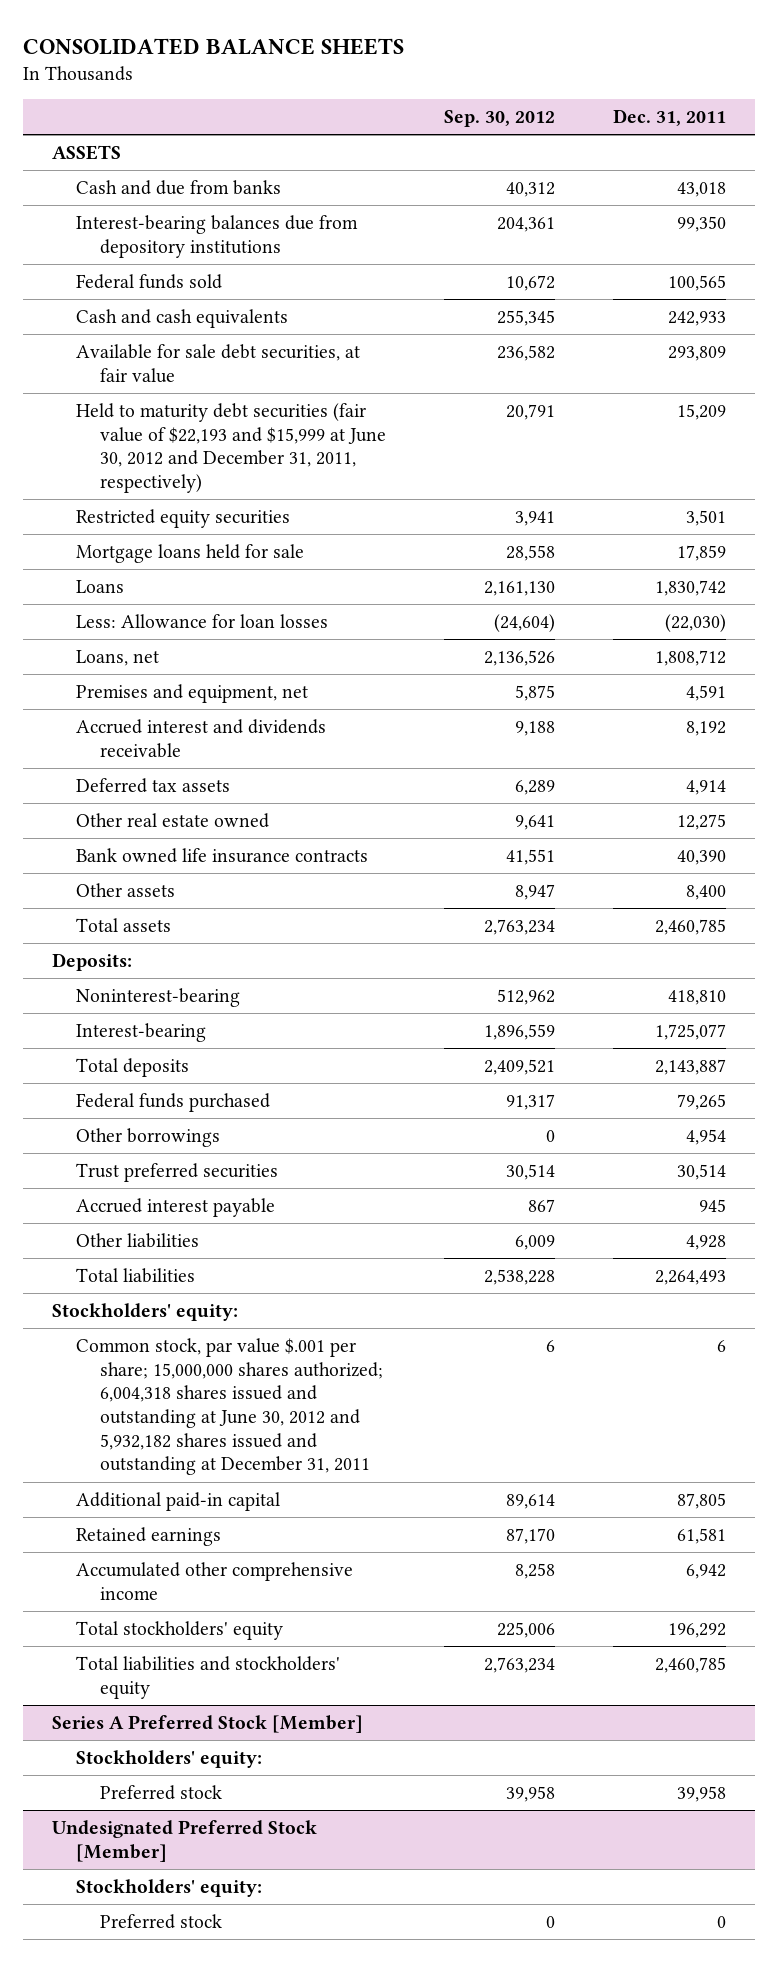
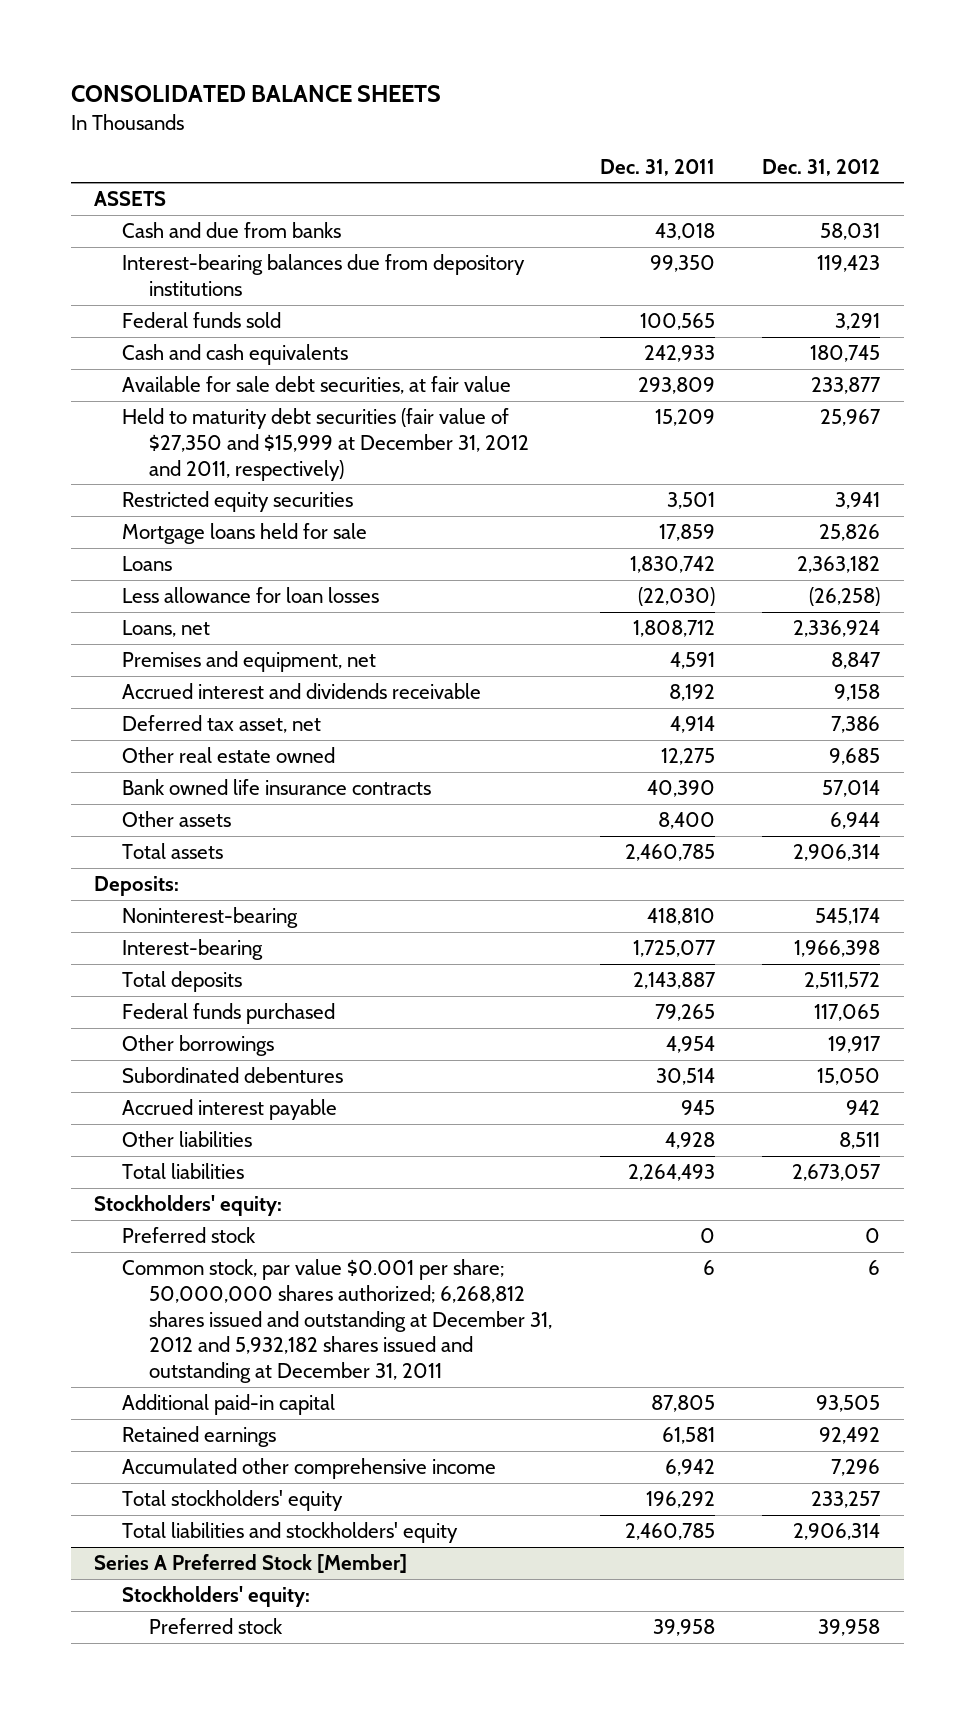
[443,110,555,128] Sep. 30, 2012 -> none
none -> [762,158,881,176] Dec. 31, 2012
[76,402,386,493] Held to maturity debt securities (fair value of $22,193 and $15,999 at June 30, 2012 and December 31, 2011, respectively) -> [121,408,529,481] Held to maturity debt securities (fair value of $27,350 and $15,999 at December 31, 2012 and 2011, respectively)
[76,613,329,628] Less: Allowance for loan losses -> [121,587,379,604] Less allowance for loan losses
[76,777,231,793] Deferred tax assets -> [121,715,321,734] Deferred tax asset, net
[76,1162,279,1182] Trust preferred securities -> [121,1067,343,1084] Subordinated debentures
none -> [121,1227,256,1244] Preferred stock
[76,1337,383,1476] Common stock, par value $.001 per share; 15,000,000 shares authorized; 6,004,318 shares issued and outstanding at June 30, 2012 and 5,932,182 shares issued and outstanding at December 31, 2011 -> [121,1259,552,1384] Common stock, par value $0.001 per share; 50,000,000 shares authorized; 6,268,812 shares issued and outstanding at December 31, 2012 and 5,932,182 shares issued and outstanding at December 31, 2011
[52,1819,318,1862] Undesignated Preferred Stock [Member] -> none
[76,1878,263,1897] Stockholders' equity: -> none
[99,1913,222,1929] Preferred stock -> none

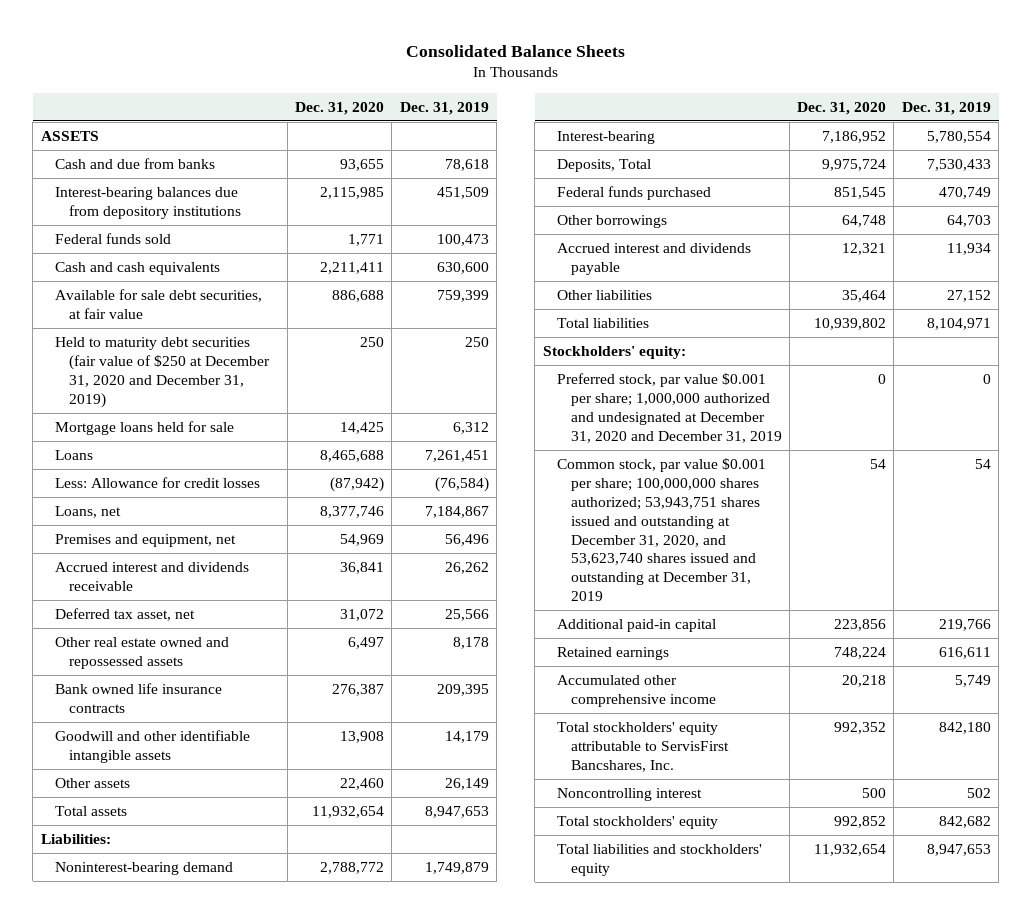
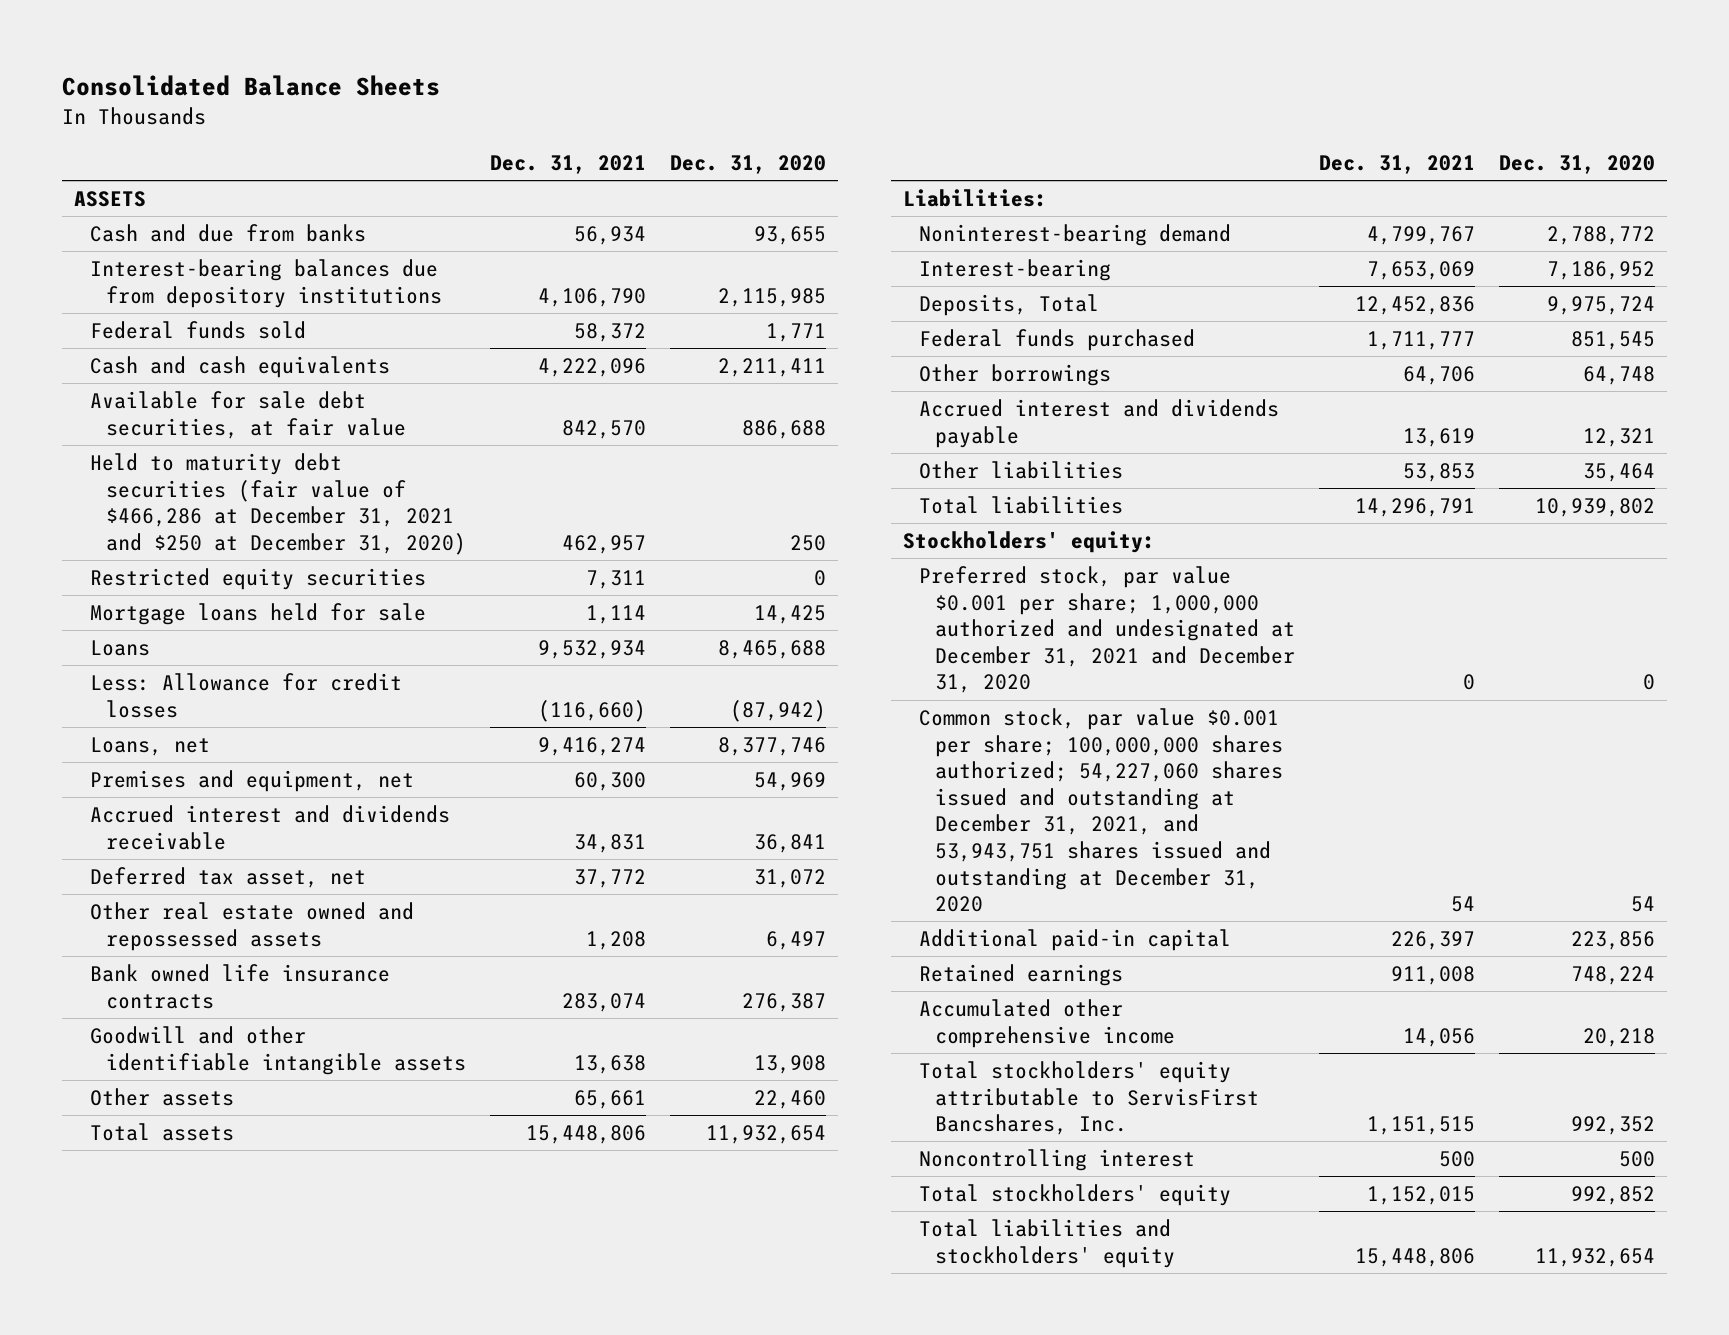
[399,101,489,115] Dec. 31, 2019 -> none
none -> [490,155,647,175] Dec. 31, 2021
[54,337,270,408] Held to maturity debt securities (fair value of $250 at December 31, 2020 and December 31, 2019) -> [90,452,467,555] Held to maturity debt securities (fair value of $466,286 at December 31, 2021 and $250 at December 31, 2020)
none -> [90,567,427,590] Restricted equity securities
[556,373,782,443] Preferred stock, par value $0.001 per share; 1,000,000 authorized and undesignated at December 31, 2020 and December 31, 2019 -> [919,565,1296,694] Preferred stock, par value $0.001 per share; 1,000,000 authorized and undesignated at December 31, 2021 and December 31, 2020
[556,458,766,602] Common stock, par value $0.001 per share; 100,000,000 shares authorized; 53,943,751 shares issued and outstanding at December 31, 2020, and 53,623,740 shares issued and outstanding at December 31, 2019 -> [919,707,1284,913] Common stock, par value $0.001 per share; 100,000,000 shares authorized; 54,227,060 shares issued and outstanding at December 31, 2021, and 53,943,751 shares issued and outstanding at December 31, 2020

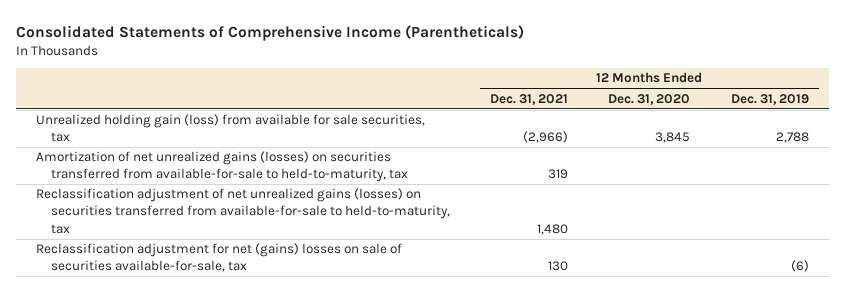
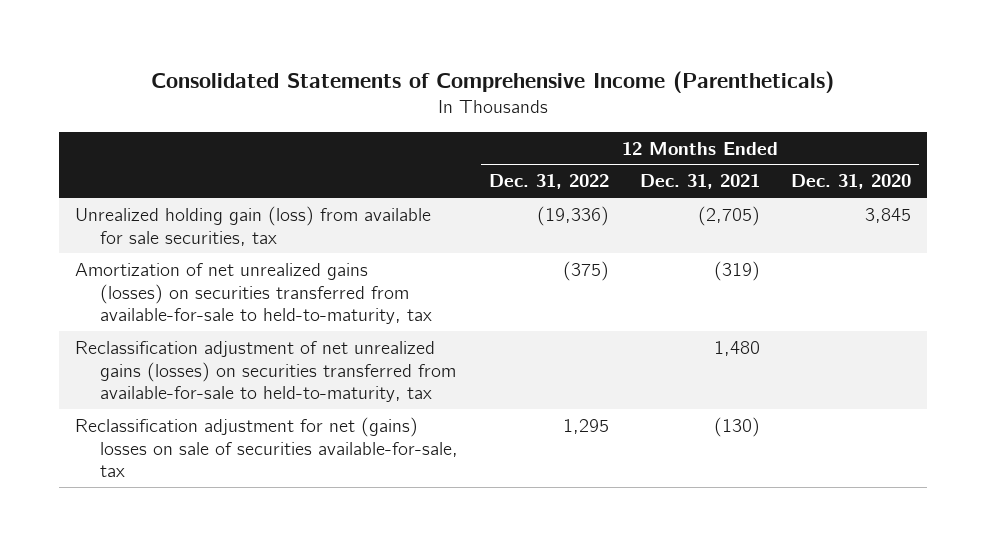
[730,93,809,105] Dec. 31, 2019 -> none
none -> [489,174,610,190] Dec. 31, 2022
[523,131,569,144] (2,966) -> [698,205,761,226] (2,705)
[548,169,569,180] 319 -> [714,260,761,281] (319)
[548,261,569,272] 130 -> [714,416,761,437] (130)

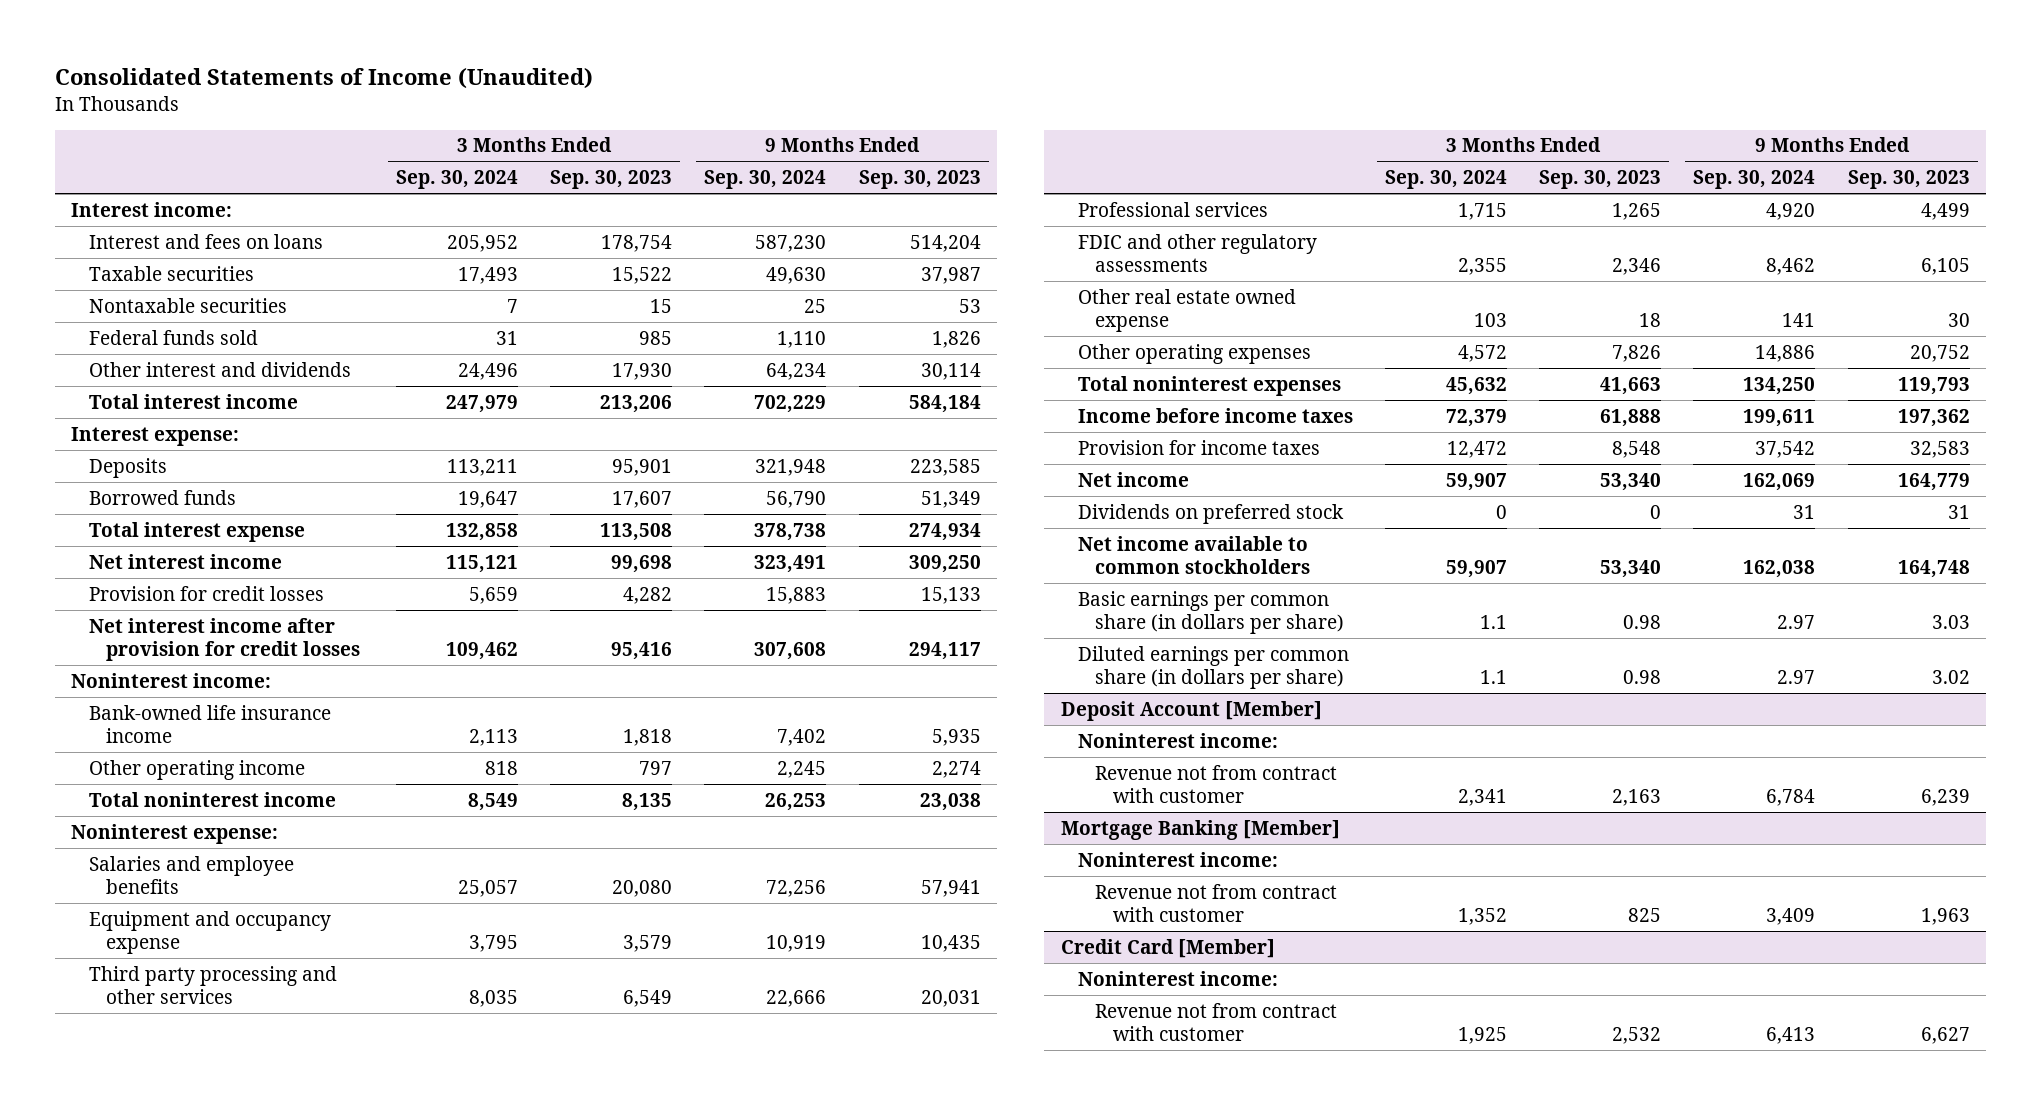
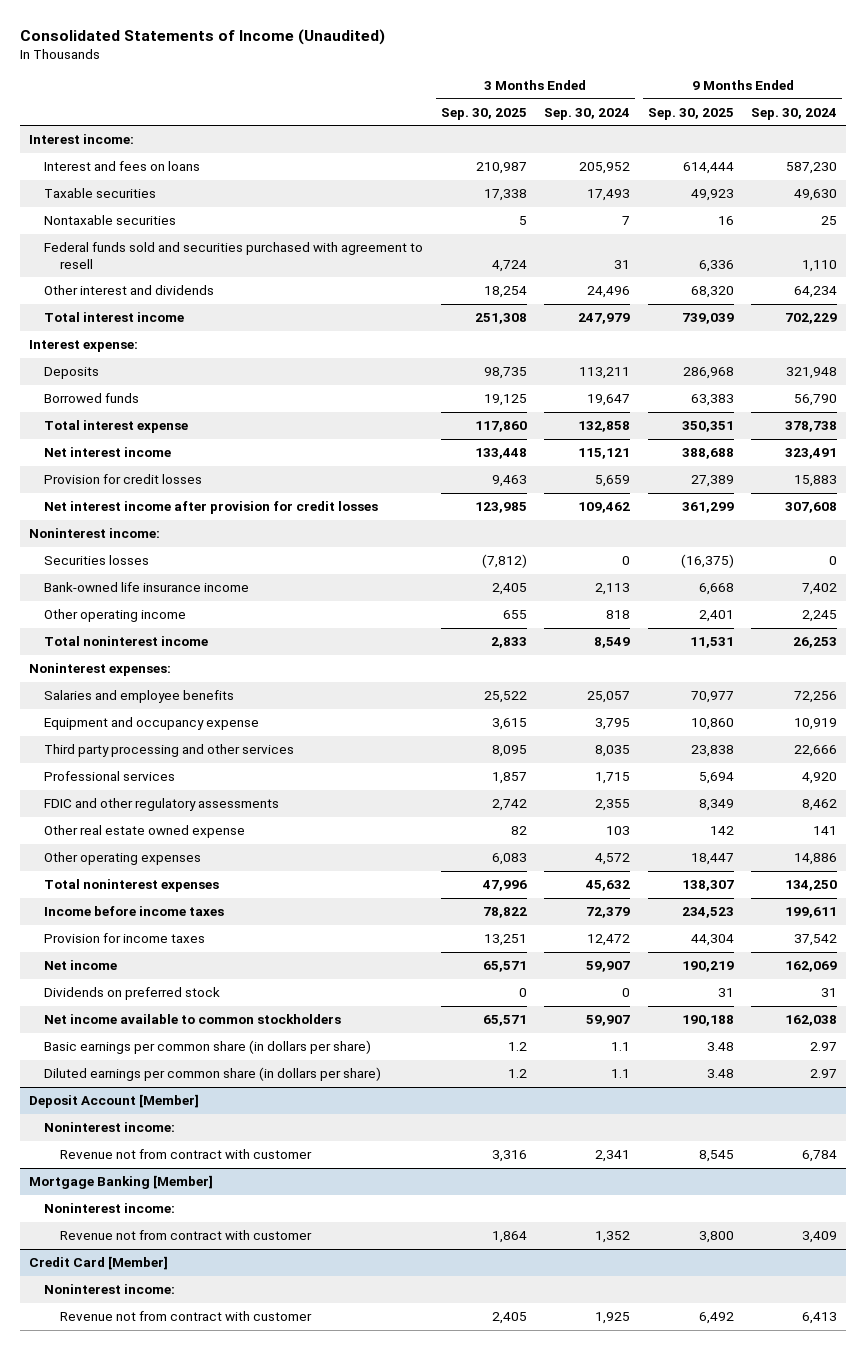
[550,170,673,190] Sep. 30, 2023 -> none
[858,170,981,190] Sep. 30, 2023 -> none
none -> [440,107,527,120] Sep. 30, 2025
none -> [647,107,734,120] Sep. 30, 2025
[88,329,258,345] Federal funds sold -> [44,242,424,269] Federal funds sold and securities purchased with agreement to resell
none -> [44,555,150,566] Securities losses
[71,823,279,844] Noninterest expense: -> [28,663,171,677] Noninterest expenses:

